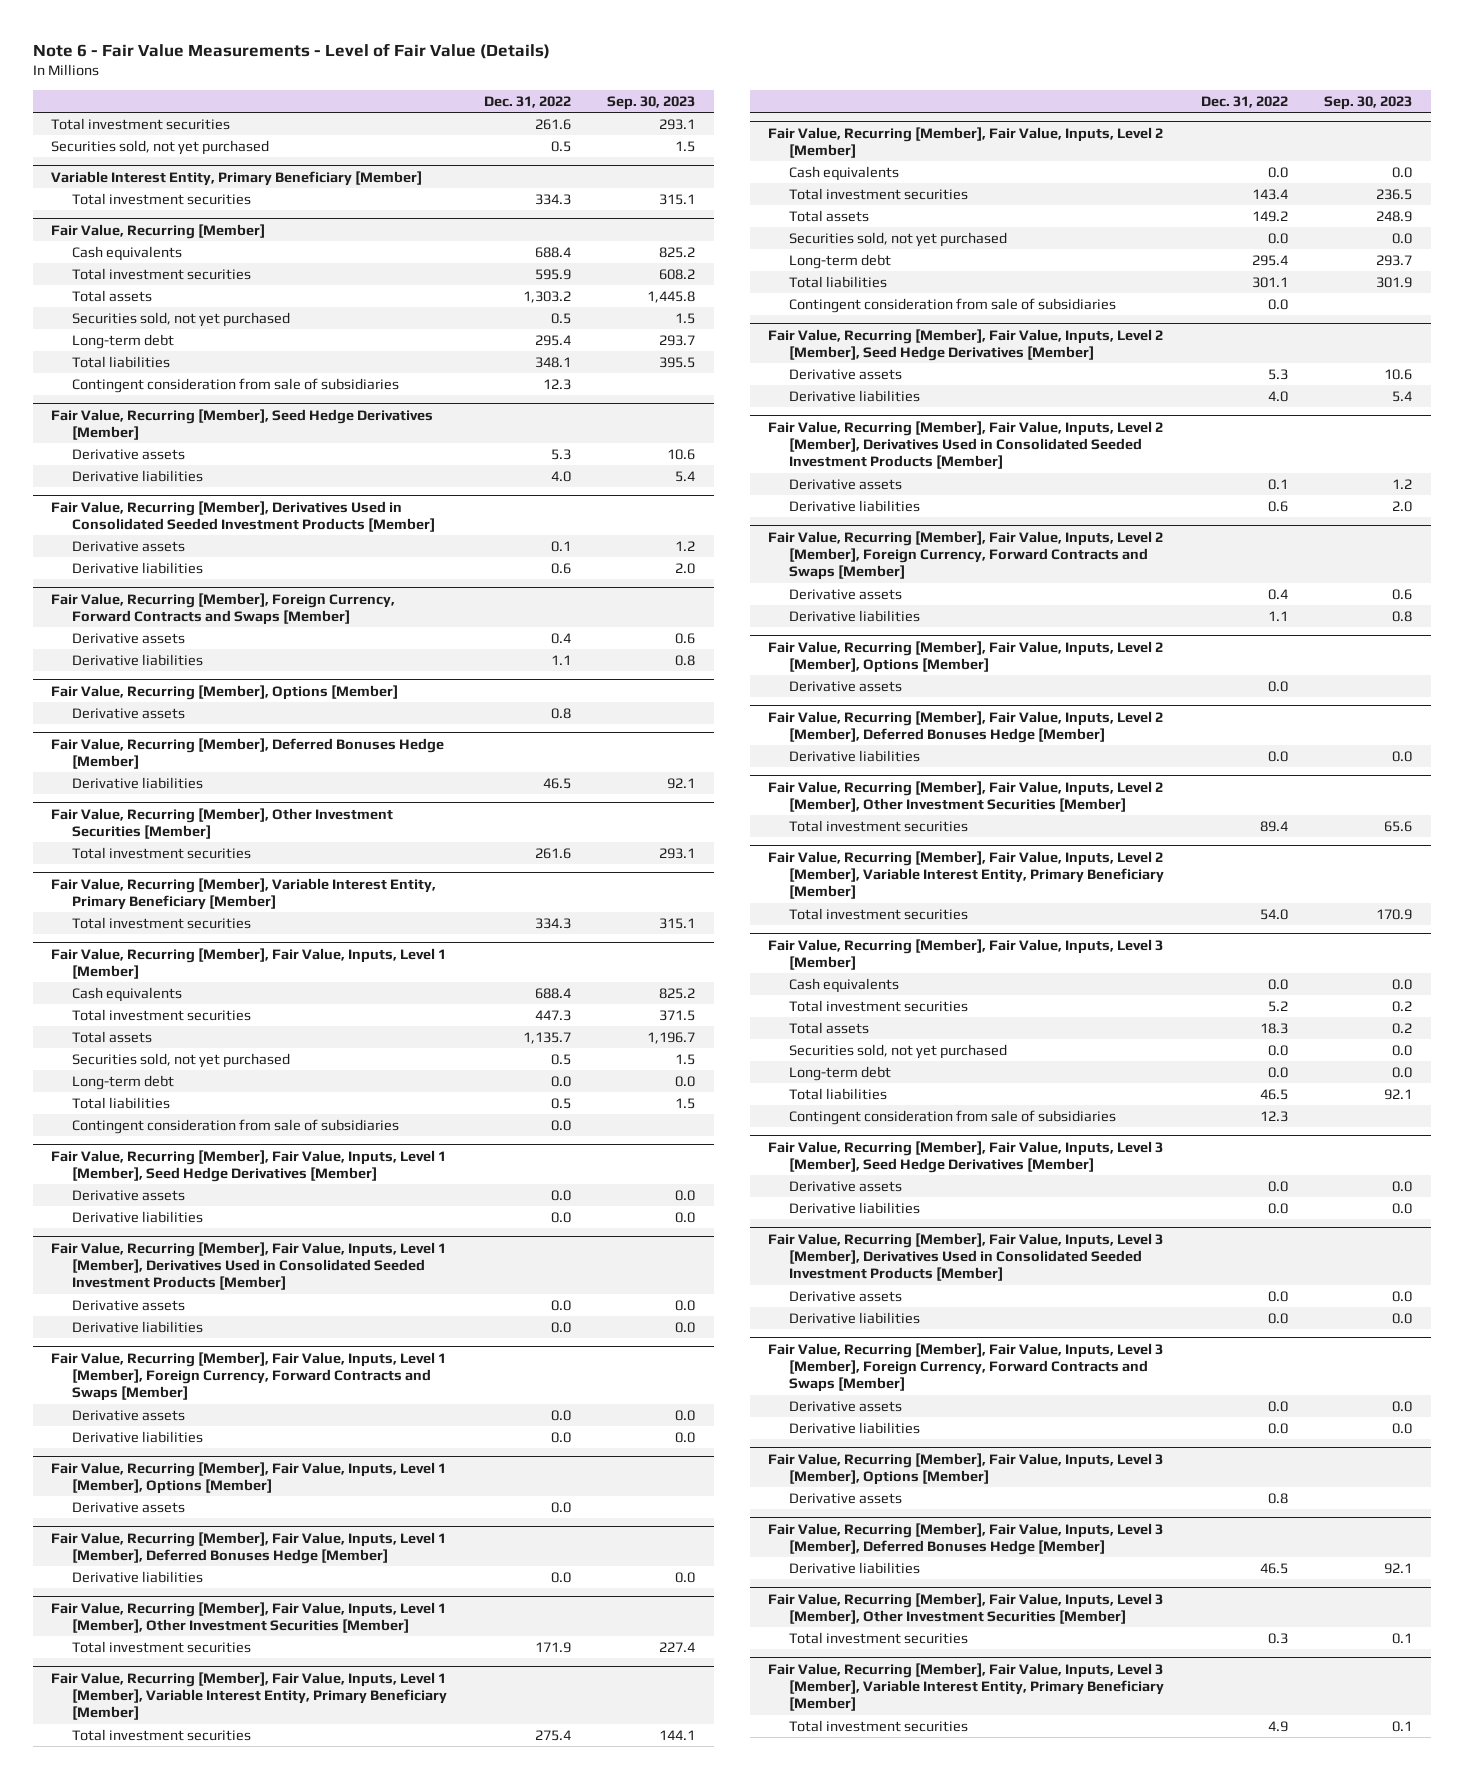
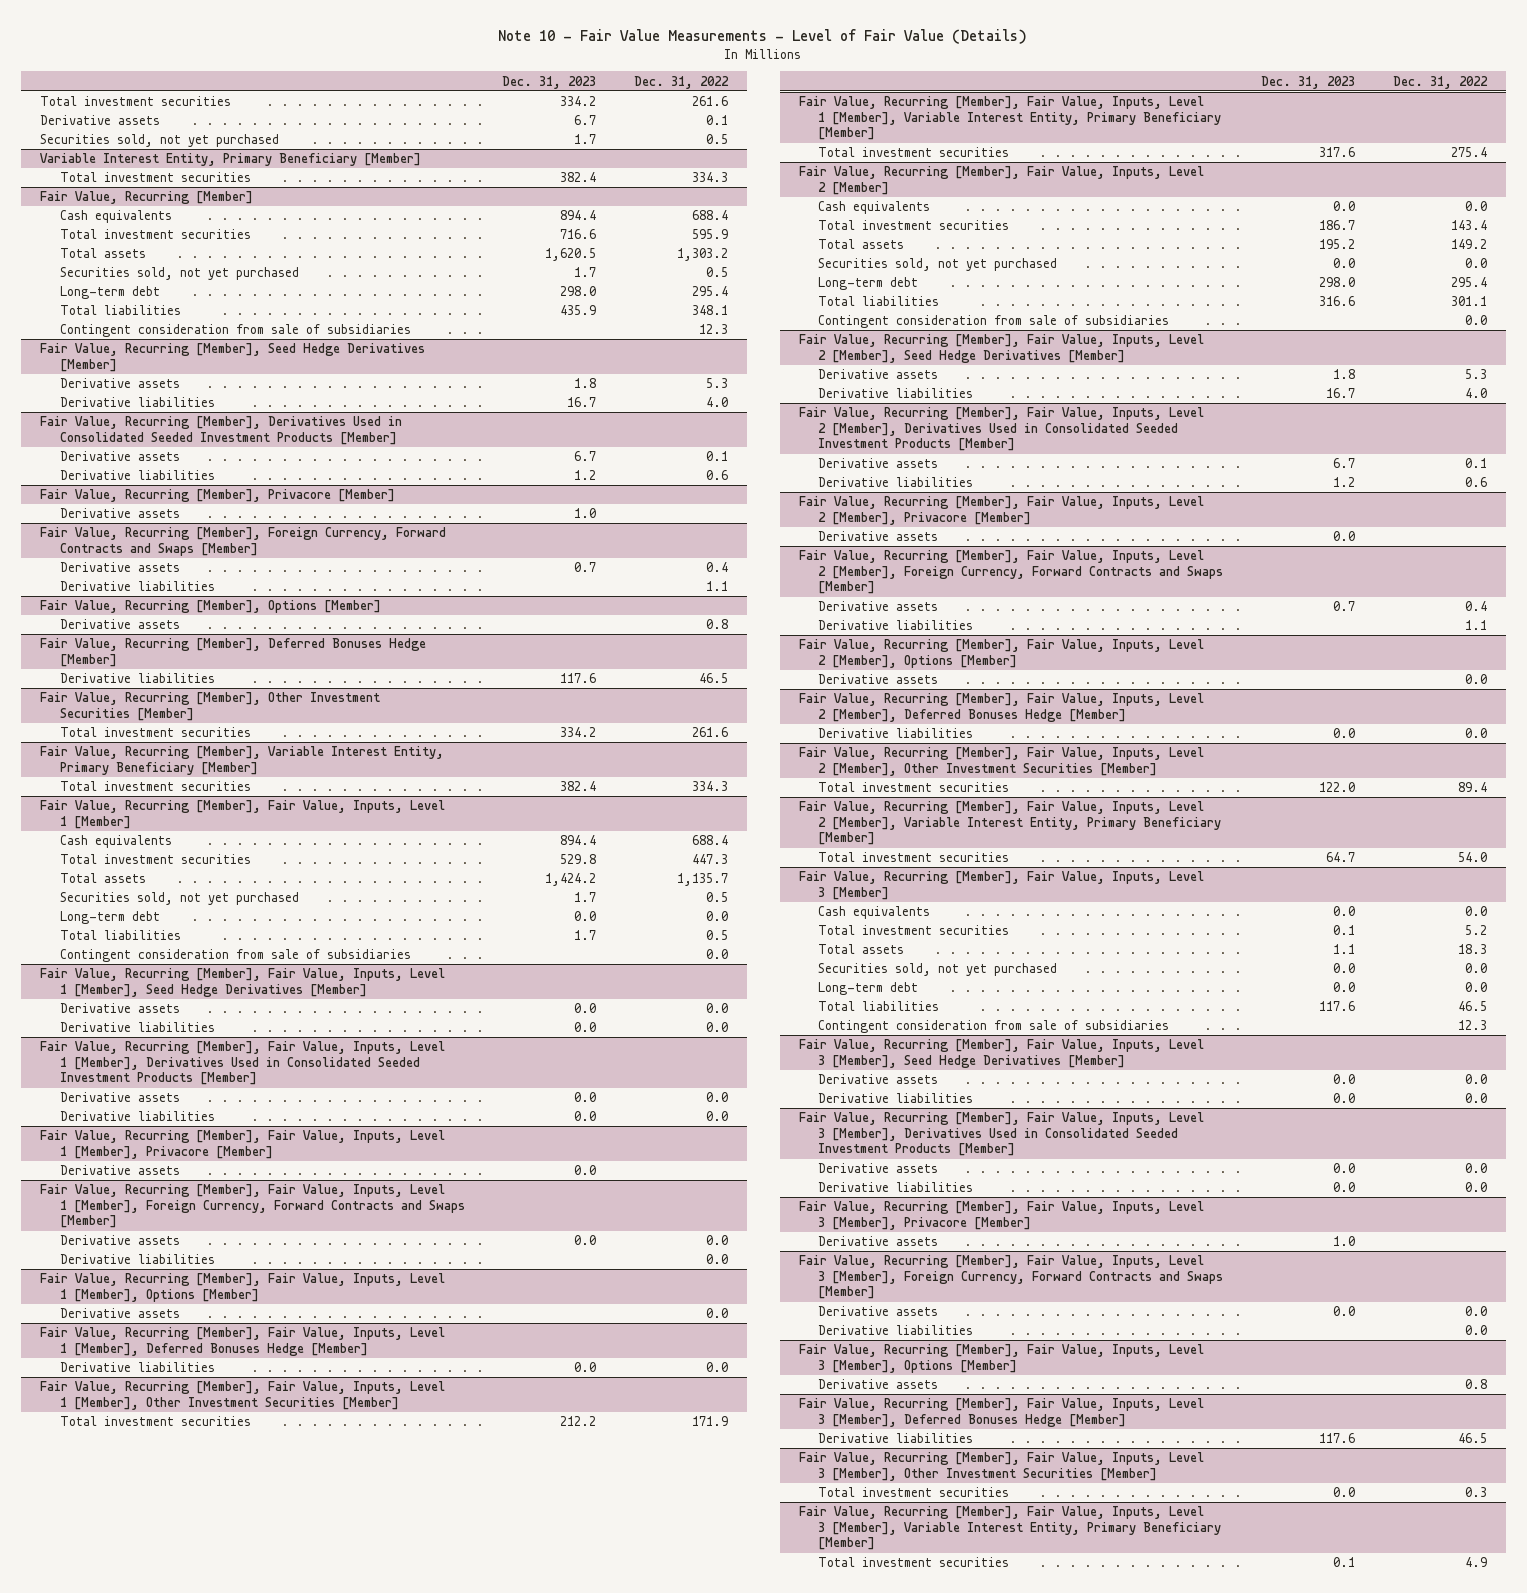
[33,42,551,59] Note 6 - Fair Value Measurements - Level of Fair Value (Details) -> [498,29,1028,45] Note 10 - Fair Value Measurements - Level of Fair Value (Details)
[607,96,696,111] Sep. 30, 2023 -> none
none -> [502,75,597,89] Dec. 31, 2023
none -> [40,115,161,126] Derivative assets
none -> [40,489,396,503] Fair Value, Recurring [Member], Privacore [Member]
none -> [59,508,180,519] Derivative assets
none -> [40,1130,446,1159] Fair Value, Recurring [Member], Fair Value, Inputs, Level 1 [Member], Privacore [Member]
none -> [59,1165,180,1176] Derivative assets
none -> [798,496,1204,525] Fair Value, Recurring [Member], Fair Value, Inputs, Level 2 [Member], Privacore [Member]
none -> [818,531,939,542] Derivative assets
none -> [798,1201,1204,1230] Fair Value, Recurring [Member], Fair Value, Inputs, Level 3 [Member], Privacore [Member]
none -> [818,1236,939,1247] Derivative assets

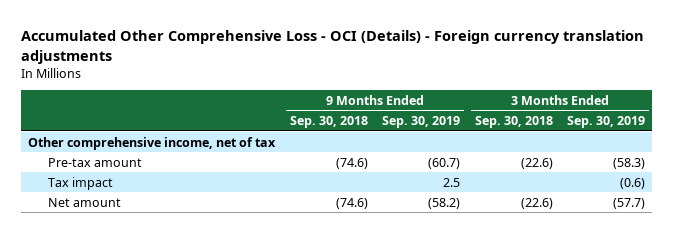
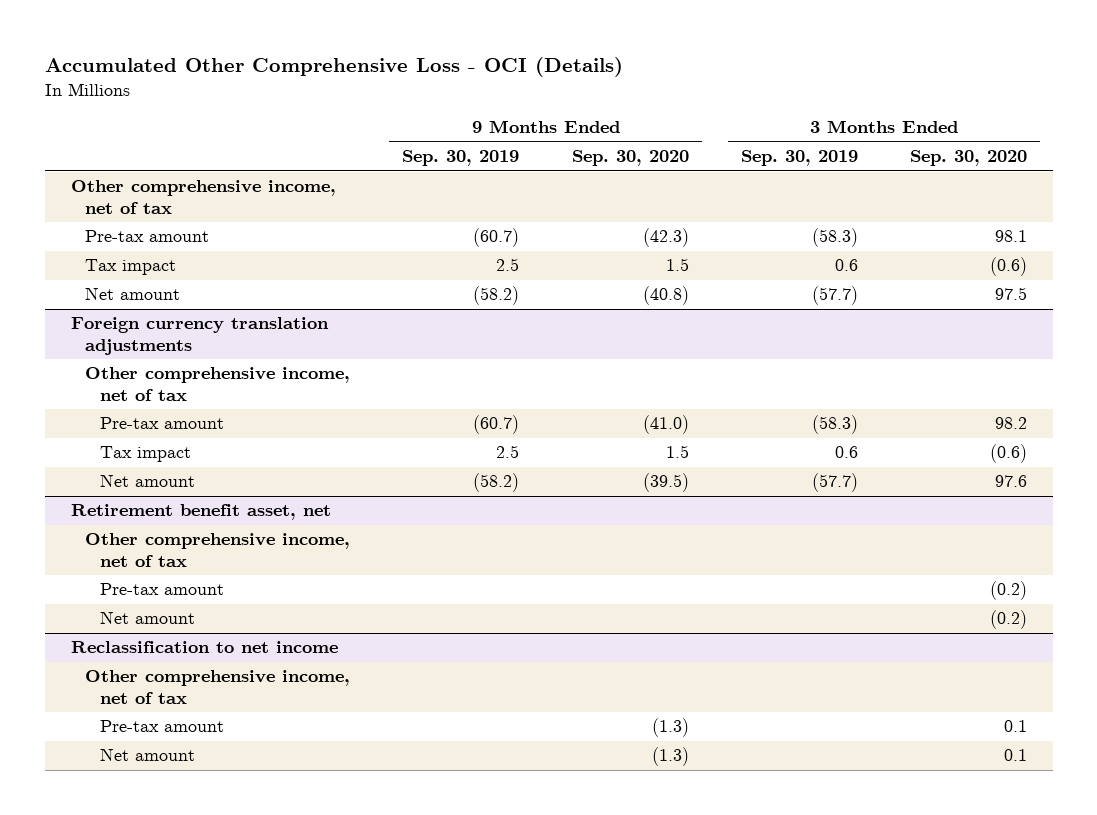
[21,29,645,64] Accumulated Other Comprehensive Loss - OCI (Details) - Foreign currency translation adjustments -> [44,56,623,77] Accumulated Other Comprehensive Loss - OCI (Details)
[289,116,368,129] Sep. 30, 2018 -> none
[474,116,553,129] Sep. 30, 2018 -> none
none -> [571,150,689,167] Sep. 30, 2020
none -> [909,150,1027,167] Sep. 30, 2020
[620,177,646,189] (0.6) -> [834,259,858,272] 0.6
none -> [70,317,329,355] Foreign currency translation adjustments
none -> [85,367,351,401] Other comprehensive income, net of tax
none -> [100,417,225,430] Pre-tax amount
none -> [100,446,192,463] Tax impact
none -> [100,474,196,488] Net amount
none -> [70,504,331,521] Retirement benefit asset, net
none -> [85,533,351,567] Other comprehensive income, net of tax
none -> [100,583,225,596] Pre-tax amount
none -> [100,611,196,625] Net amount
none -> [70,641,338,654] Reclassification to net income
none -> [85,670,351,704] Other comprehensive income, net of tax
none -> [100,720,225,733] Pre-tax amount
none -> [100,748,196,762] Net amount

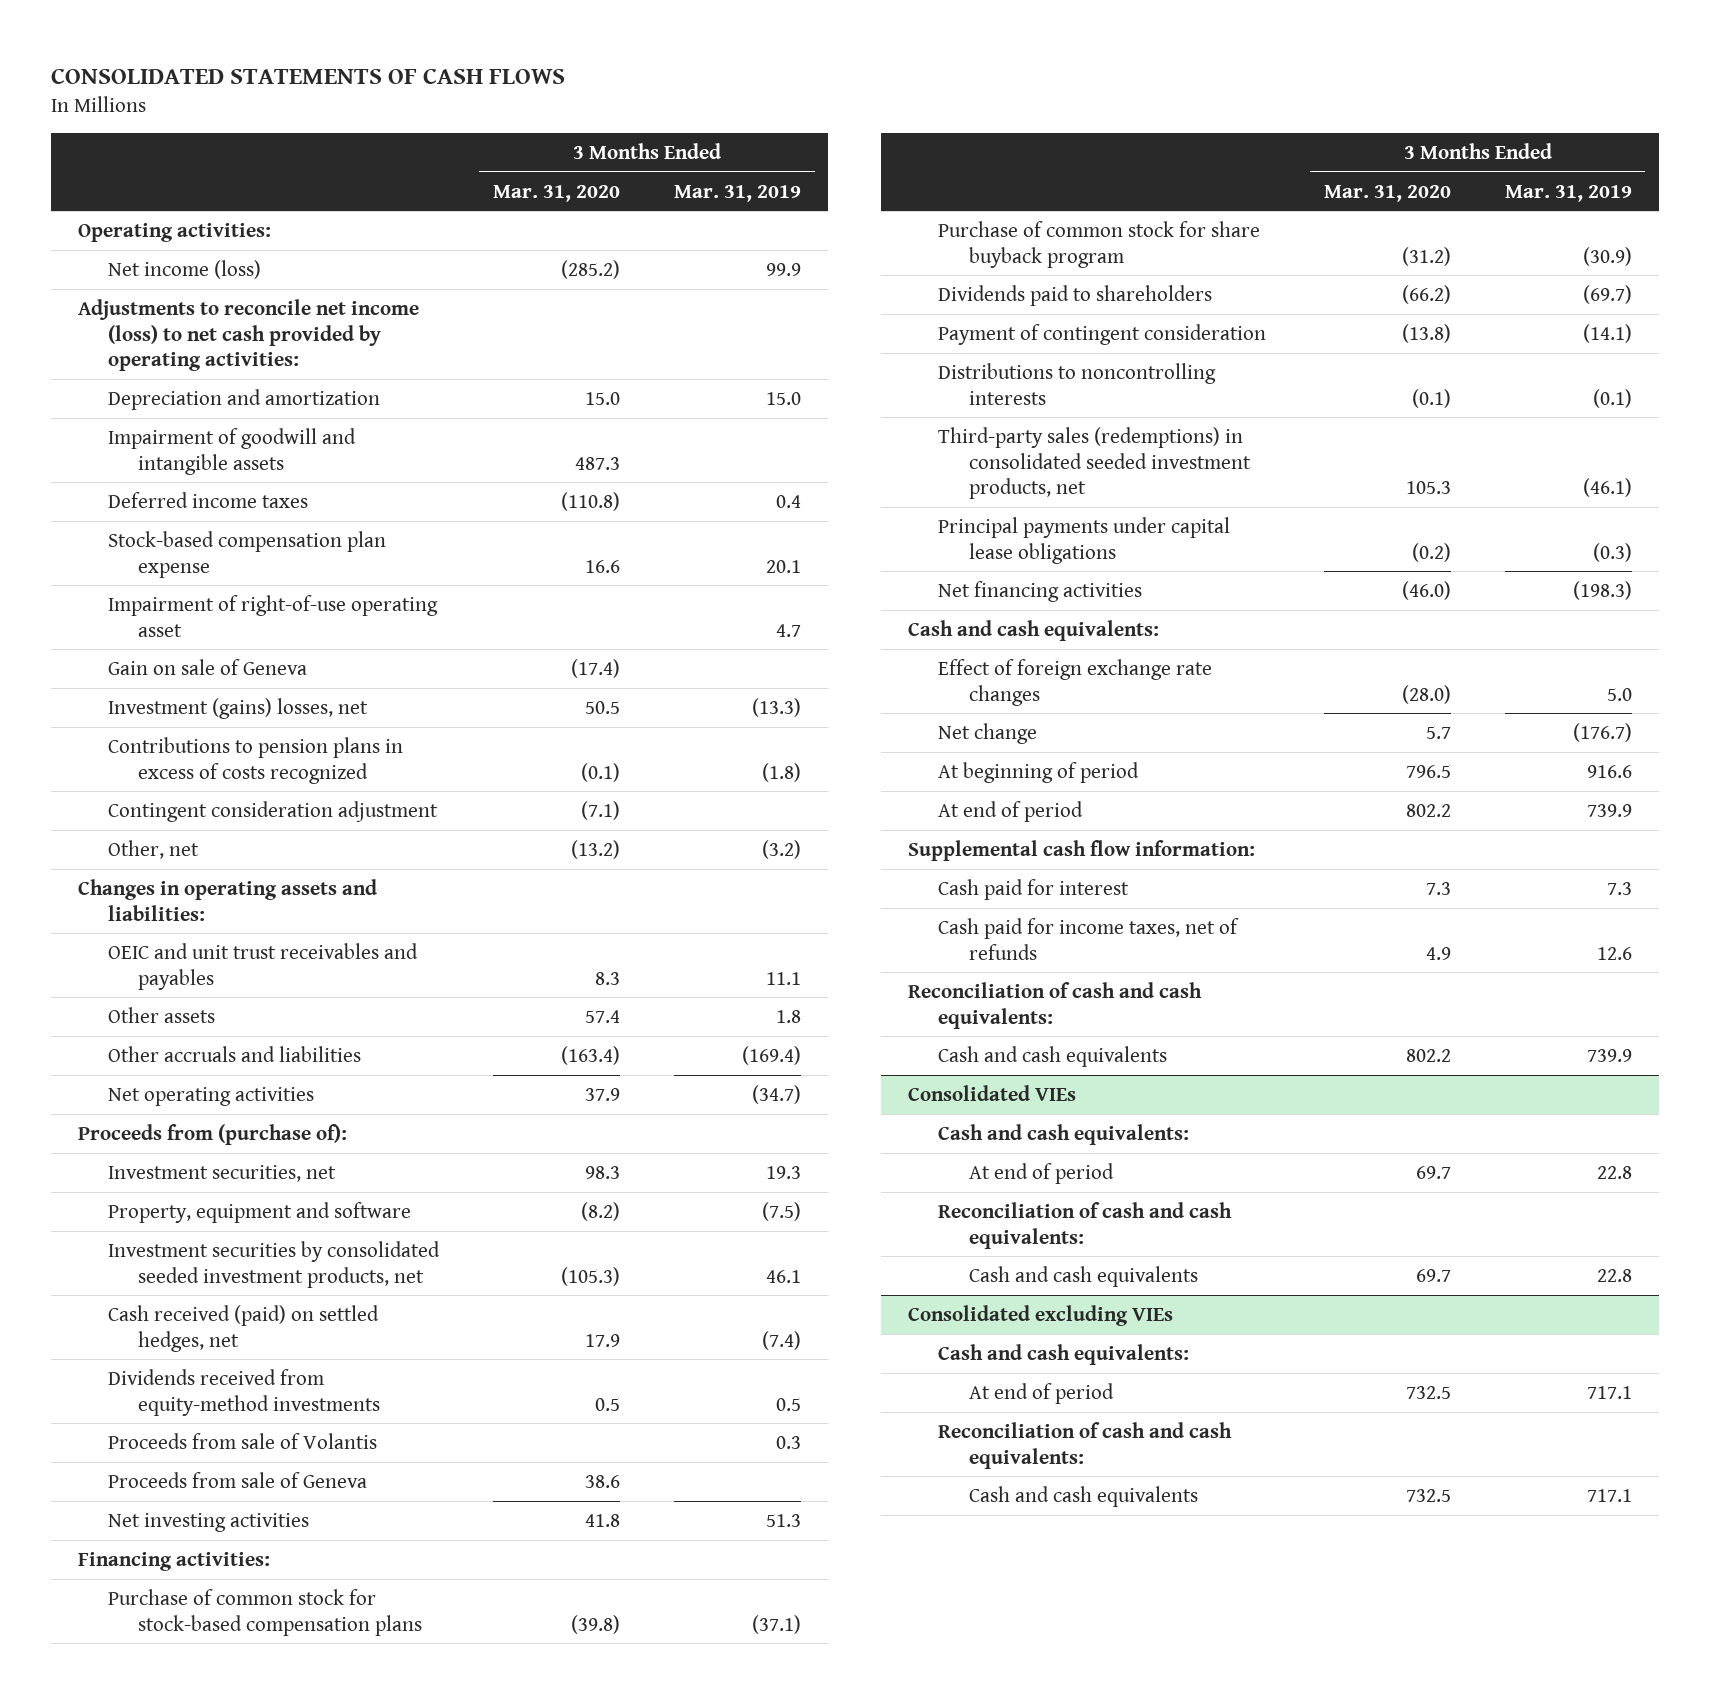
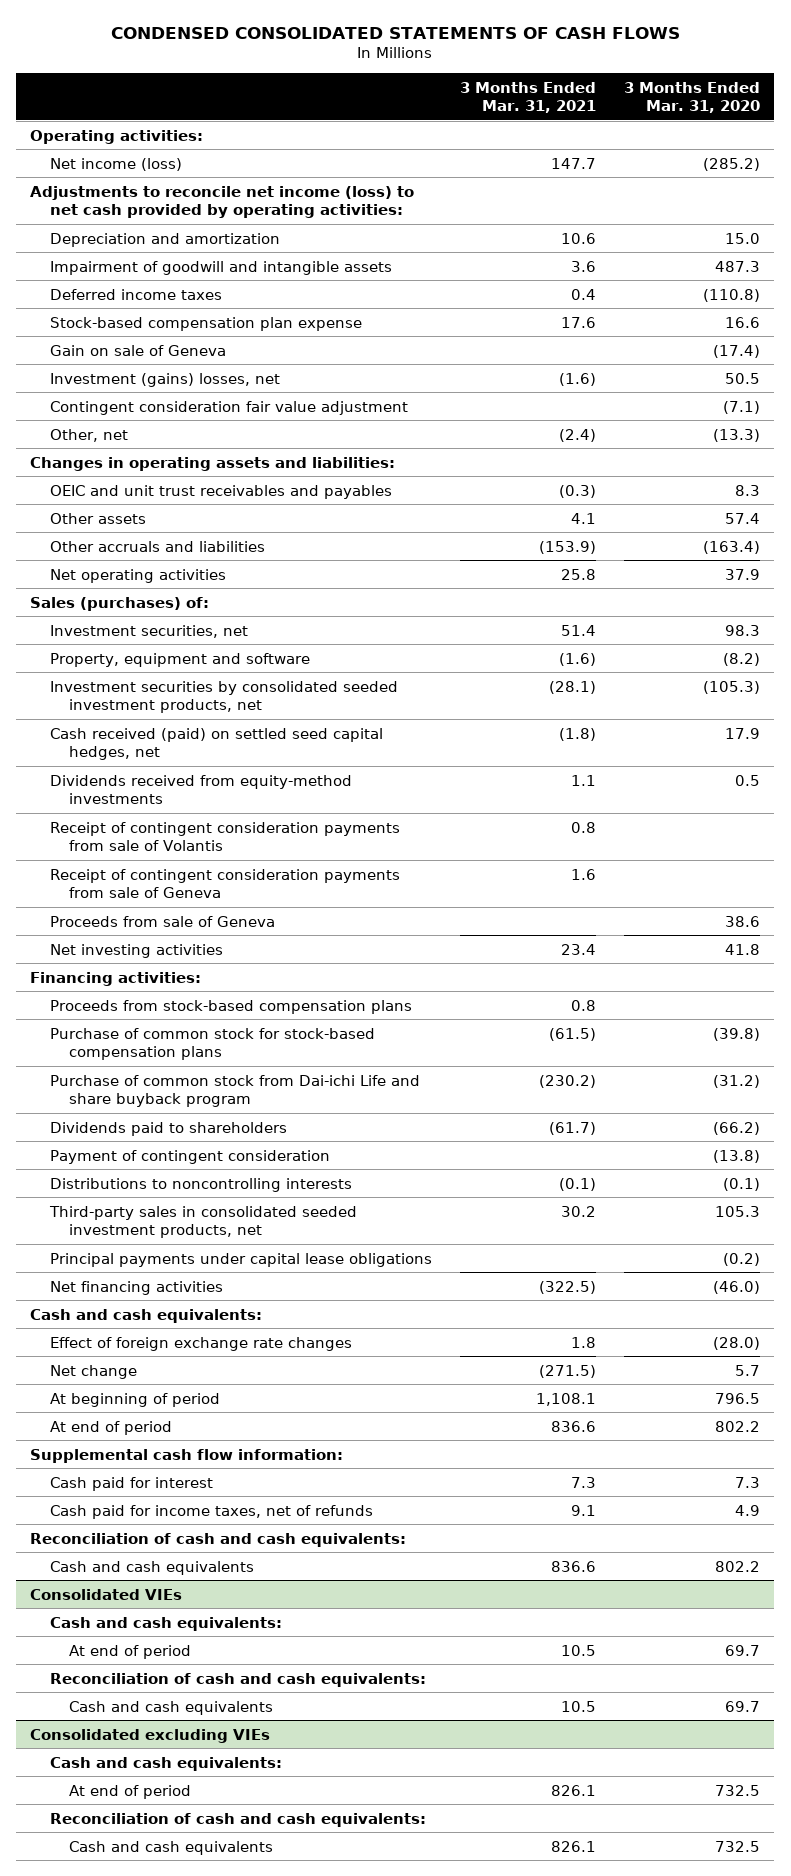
[50,67,565,84] CONSOLIDATED STATEMENTS OF CASH FLOWS -> [111,26,681,39] CONDENSED CONSOLIDATED STATEMENTS OF CASH FLOWS
[674,184,802,202] Mar. 31, 2019 -> none
none -> [460,81,597,114] 3 Months Ended Mar. 31, 2021
[107,594,438,637] Impairment of right-of-use operating asset -> none
[107,736,403,784] Contributions to pension plans in excess of costs recognized -> none
[107,800,438,822] Contingent consideration adjustment -> [49,400,408,415] Contingent consideration fair value adjustment
[570,839,620,859] (13.2) -> [713,428,761,442] (13.3)
[77,1123,347,1145] Proceeds from (purchase of): -> [30,596,210,611] Sales (purchases) of:
[107,1304,379,1352] Cash received (paid) on settled hedges, net -> [49,727,383,760] Cash received (paid) on settled seed capital hedges, net
[107,1432,377,1449] Proceeds from sale of Volantis -> none
none -> [49,821,400,851] Receipt of contingent consideration payments from sale of Volantis
none -> [49,868,400,898] Receipt of contingent consideration payments from sale of Geneva
none -> [49,999,412,1014] Proceeds from stock-based compensation plans
[938,220,1261,268] Purchase of common stock for share buyback program -> [49,1074,420,1107] Purchase of common stock from Dai-ichi Life and share buyback program
[938,426,1251,500] Third-party sales (redemptions) in consolidated seeded investment products, net -> [48,1205,357,1238] Third-party sales in consolidated seeded investment products, net

